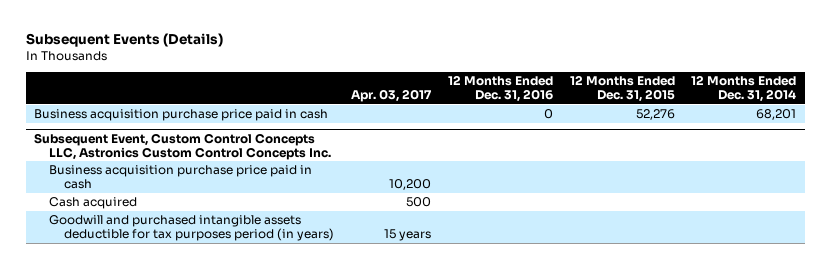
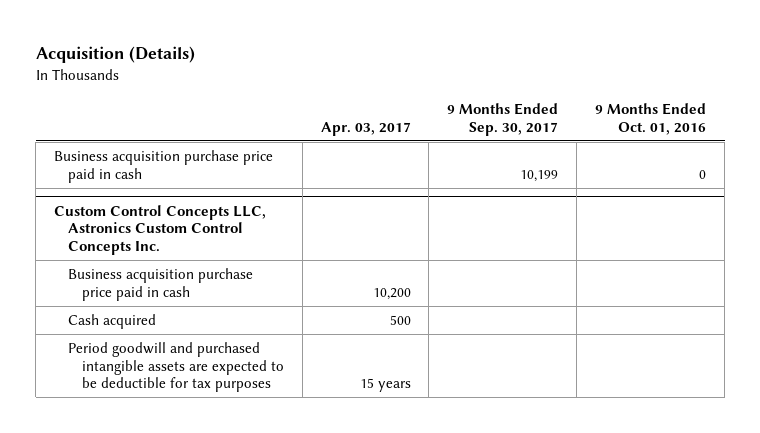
[25,33,223,48] Subsequent Events (Details) -> [35,46,195,64] Acquisition (Details)
[447,75,553,102] 12 Months Ended Dec. 31, 2016 -> none
[569,75,675,102] 12 Months Ended Dec. 31, 2015 -> none
[691,75,797,102] 12 Months Ended Dec. 31, 2014 -> none
none -> [447,102,559,136] 9 Months Ended Sep. 30, 2017
none -> [595,102,707,135] 9 Months Ended Oct. 01, 2016
[34,133,332,160] Subsequent Event, Custom Control Concepts LLC, Astronics Custom Control Concepts Inc. -> [53,204,266,256] Custom Control Concepts LLC, Astronics Custom Control Concepts Inc.
[49,215,335,241] Goodwill and purchased intangible assets deductible for tax purposes period (in years) -> [67,341,284,393] Period goodwill and purchased intangible assets are expected to be deductible for tax purposes

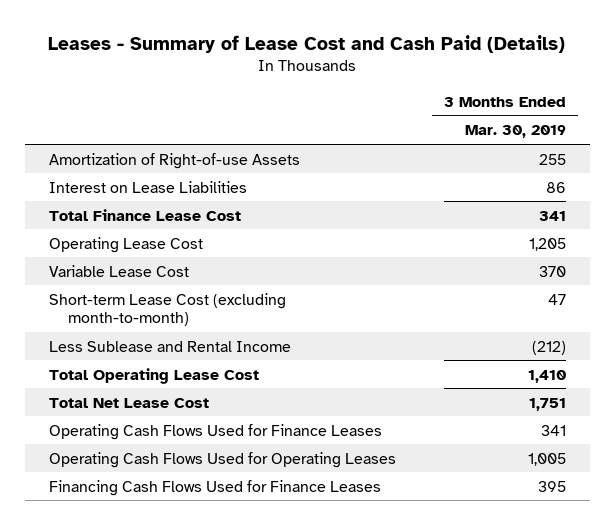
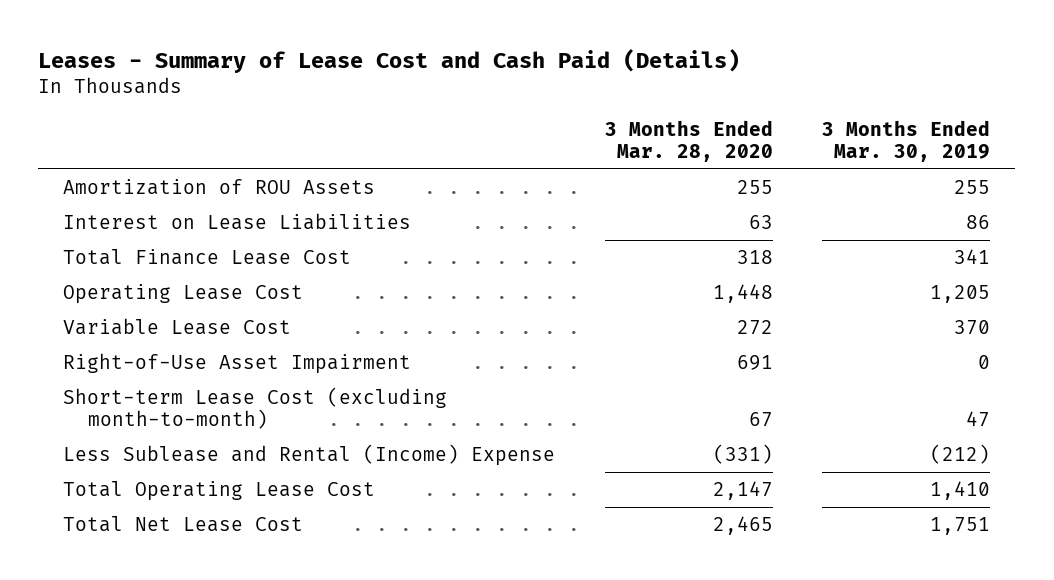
none -> [604,119,773,163] 3 Months Ended Mar. 28, 2020
[48,152,300,169] Amortization of Right-of-use Assets -> [63,178,376,195] Amortization of ROU Assets
none -> [63,352,412,374] Right-of-Use Asset Impairment
[48,340,291,352] Less Sublease and Rental Income -> [63,443,556,466] Less Sublease and Rental (Income) Expense
[48,423,382,440] Operating Cash Flows Used for Finance Leases -> none
[48,451,396,468] Operating Cash Flows Used for Operating Leases -> none
[48,479,381,496] Financing Cash Flows Used for Finance Leases -> none

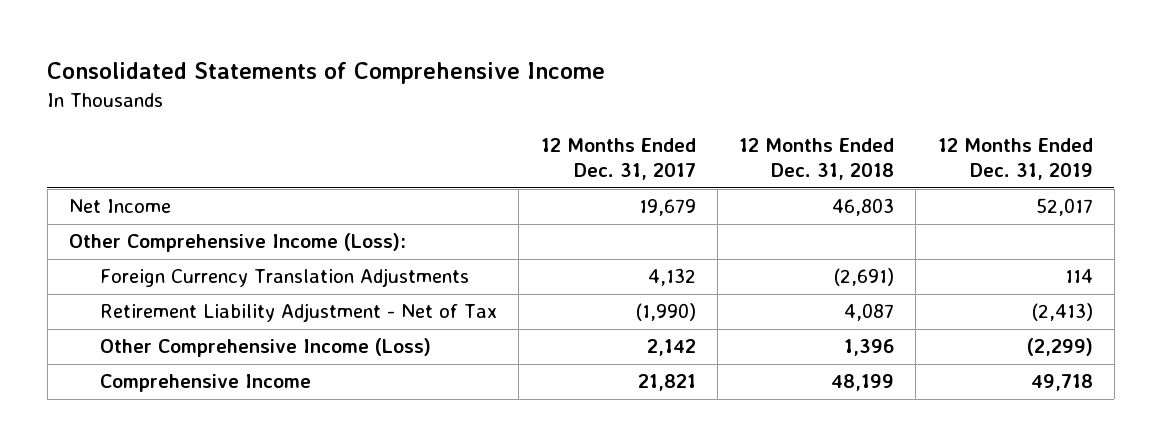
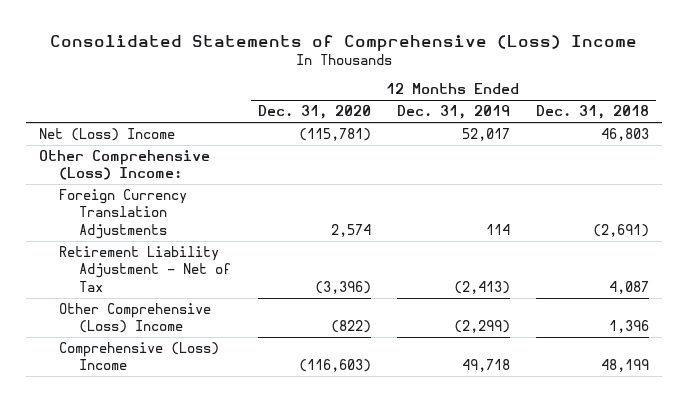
[47,62,606,85] Consolidated Statements of Comprehensive Income -> [50,34,638,51] Consolidated Statements of Comprehensive (Loss) Income
[540,137,696,181] 12 Months Ended Dec. 31, 2017 -> none
none -> [257,105,371,120] Dec. 31, 2020
[69,199,172,214] Net Income -> [38,128,175,142] Net (Loss) Income
[69,233,407,253] Other Comprehensive Income (Loss): -> [38,150,210,181] Other Comprehensive (Loss) Income:
[100,338,432,358] Other Comprehensive Income (Loss) -> [59,303,212,334] Other Comprehensive (Loss) Income
[100,374,312,393] Comprehensive Income -> [59,342,220,371] Comprehensive (Loss) Income

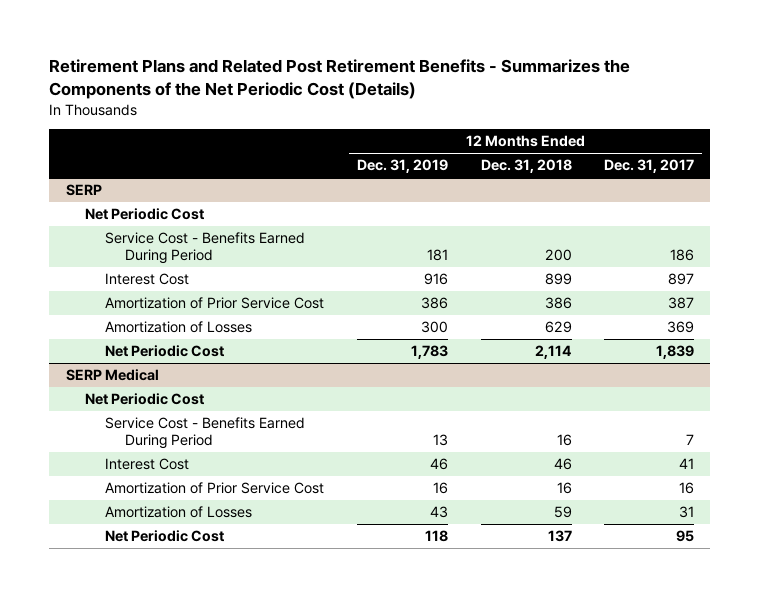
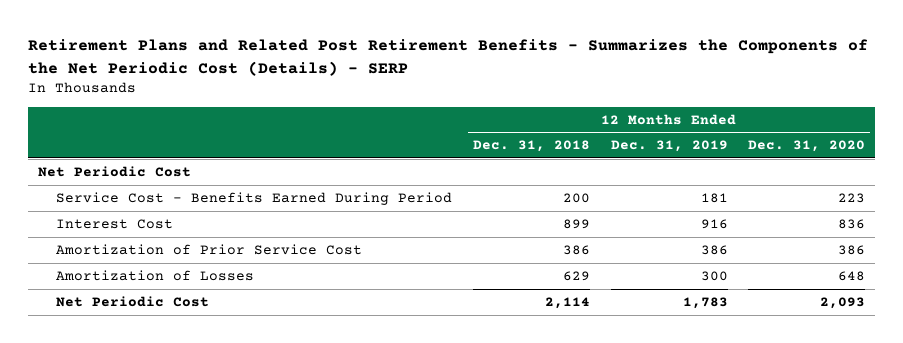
[49,58,631,99] Retirement Plans and Related Post Retirement Benefits - Summarizes the Components of the Net Periodic Cost (Details) -> [27,39,868,76] Retirement Plans and Related Post Retirement Benefits - Summarizes the Components of the Net Periodic Cost (Details) - SERP
[604,159,695,174] Dec. 31, 2017 -> none
none -> [748,140,866,153] Dec. 31, 2020
[65,184,102,197] SERP -> none
[65,369,159,382] SERP Medical -> none
[85,393,205,406] Net Periodic Cost -> none
[105,417,306,450] Service Cost - Benefits Earned During Period -> none
[105,458,190,471] Interest Cost -> none
[105,482,325,495] Amortization of Prior Service Cost -> none
[105,506,253,519] Amortization of Losses -> none
[105,530,225,543] Net Periodic Cost -> none

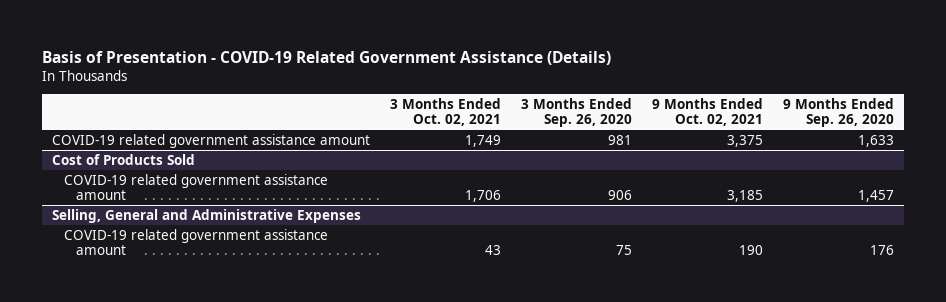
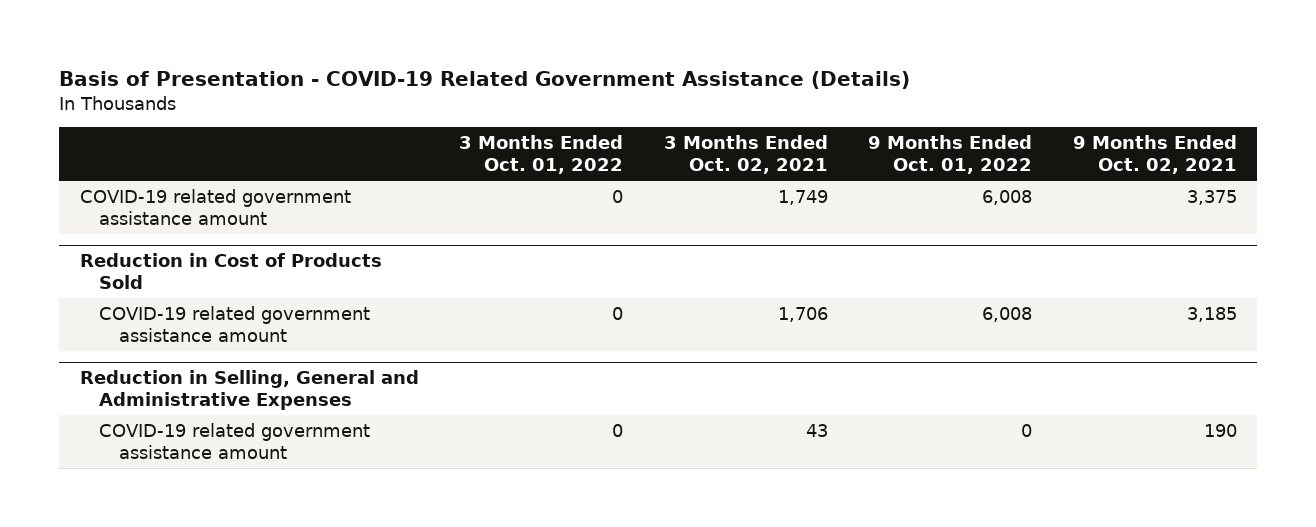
[521,97,633,128] 3 Months Ended Sep. 26, 2020 -> none
[783,97,895,128] 9 Months Ended Sep. 26, 2020 -> none
none -> [459,134,624,175] 3 Months Ended Oct. 01, 2022
none -> [868,134,1033,175] 9 Months Ended Oct. 01, 2022
[51,153,195,165] Cost of Products Sold -> [79,252,382,290] Reduction in Cost of Products Sold
[51,208,361,223] Selling, General and Administrative Expenses -> [79,369,419,411] Reduction in Selling, General and Administrative Expenses

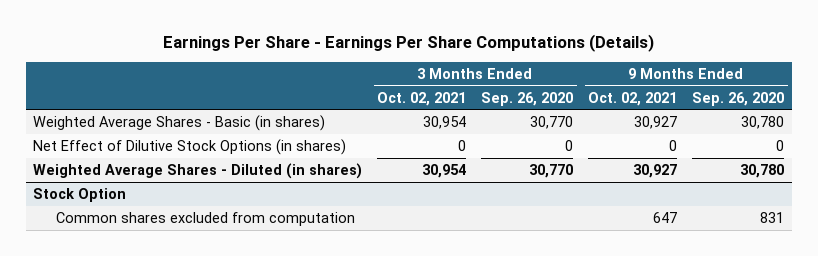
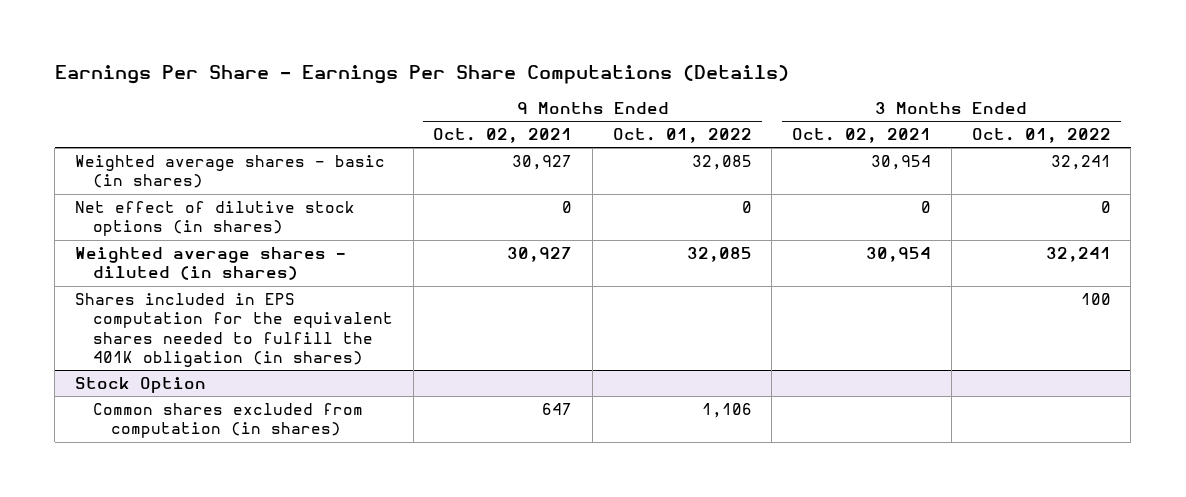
[481,91,574,106] Sep. 26, 2020 -> none
[692,91,785,106] Sep. 26, 2020 -> none
none -> [612,128,752,144] Oct. 01, 2022
none -> [971,128,1111,144] Oct. 01, 2022
[33,114,326,131] Weighted Average Shares - Basic (in shares) -> [75,155,386,189] Weighted average shares - basic (in shares)
[33,138,347,155] Net Effect of Dilutive Stock Options (in shares) -> [75,201,356,237] Net effect of dilutive stock options (in shares)
[33,162,363,179] Weighted Average Shares - Diluted (in shares) -> [75,247,347,281] Weighted average shares - diluted (in shares)
none -> [75,293,393,368] Shares included in EPS computation for the equivalent shares needed to fulfill the 401K obligation (in shares)
[56,211,356,226] Common shares excluded from computation -> [92,403,363,439] Common shares excluded from computation (in shares)

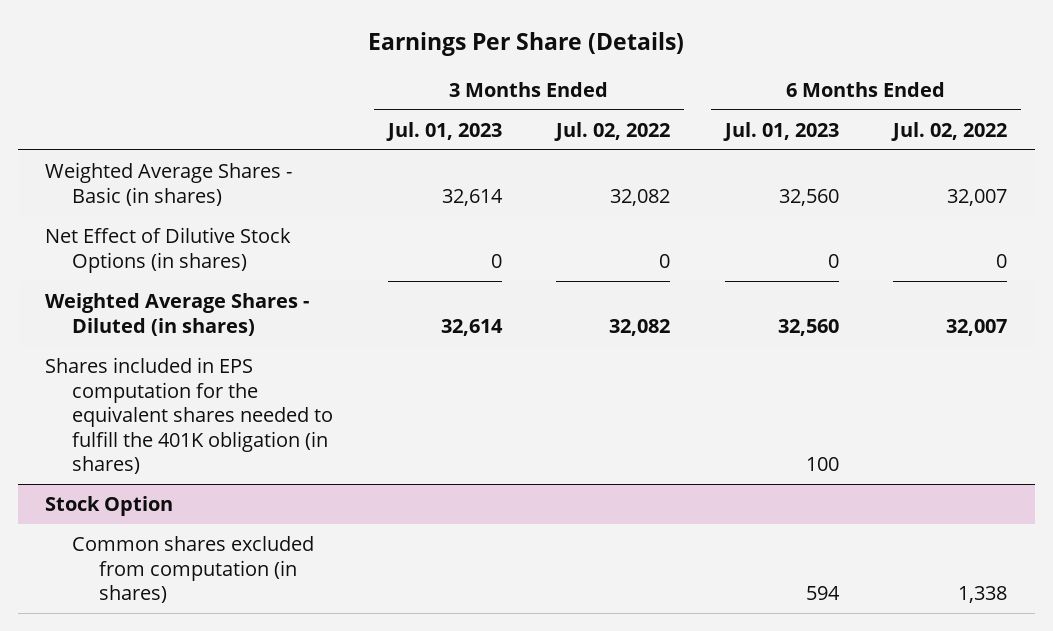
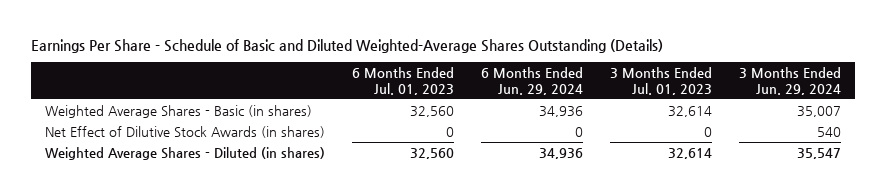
[368,31,685,56] Earnings Per Share (Details) -> [31,39,664,54] Earnings Per Share - Schedule of Basic and Diluted Weighted-Average Shares Outstanding (Details)
[554,121,671,141] Jul. 02, 2022 -> none
[891,121,1008,141] Jul. 02, 2022 -> none
none -> [481,67,584,95] 6 Months Ended Jun. 29, 2024
none -> [739,67,842,95] 3 Months Ended Jun. 29, 2024
[45,227,292,273] Net Effect of Dilutive Stock Options (in shares) -> [44,125,325,138] Net Effect of Dilutive Stock Awards (in shares)
[45,357,334,475] Shares included in EPS computation for the equivalent shares needed to fulfill the 401K obligation (in shares) -> none
[45,496,174,517] Stock Option -> none
[72,536,315,604] Common shares excluded from computation (in shares) -> none

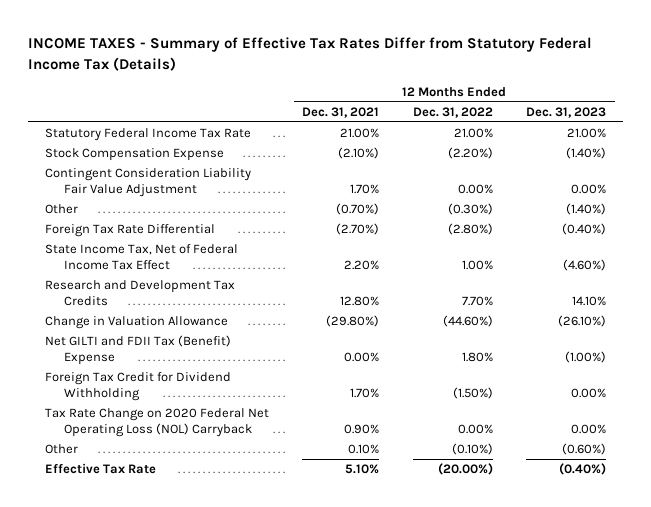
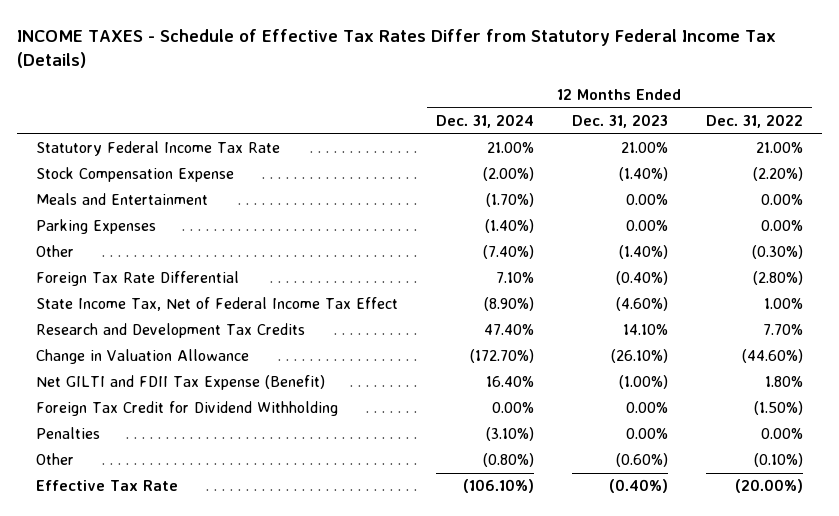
[27,37,592,71] INCOME TAXES - Summary of Effective Tax Rates Differ from Statutory Federal Income Tax (Details) -> [17,28,777,69] INCOME TAXES - Schedule of Effective Tax Rates Differ from Statutory Federal Income Tax (Details)
[302,106,380,118] Dec. 31, 2021 -> none
none -> [436,114,535,129] Dec. 31, 2024
[44,168,251,198] Contingent Consideration Liability Fair Value Adjustment -> none
none -> [36,193,209,206] Meals and Entertainment
none -> [36,219,157,235] Parking Expenses
[44,335,231,366] Net GILTI and FDII Tax (Benefit) Expense -> [36,375,326,391] Net GILTI and FDII Tax Expense (Benefit)
[44,408,269,438] Tax Rate Change on 2020 Federal Net Operating Loss (NOL) Carryback -> none
none -> [36,427,101,440] Penalties

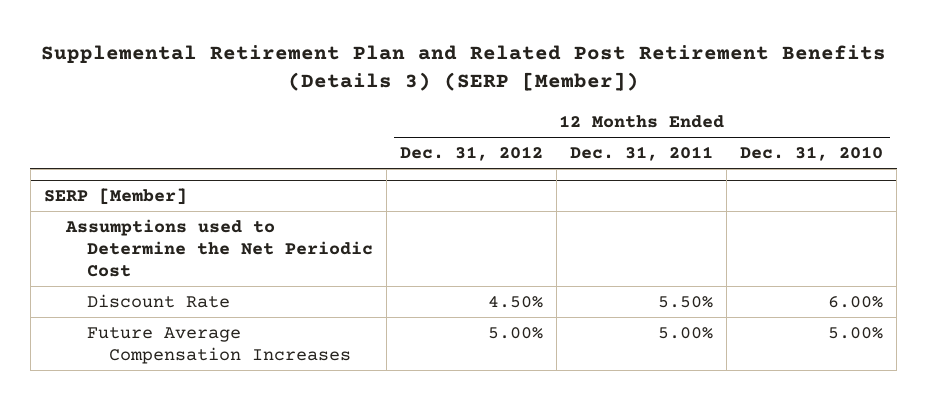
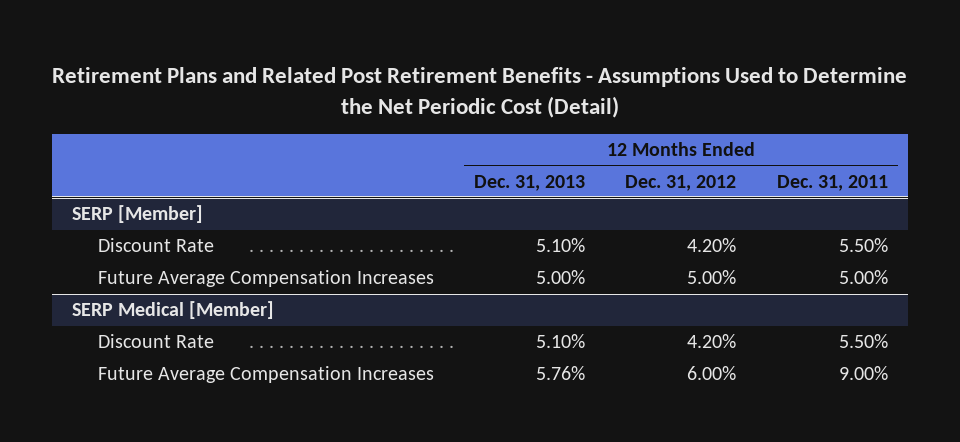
[40,44,886,92] Supplemental Retirement Plan and Related Post Retirement Benefits (Details 3) (SERP [Member]) -> [52,66,908,118] Retirement Plans and Related Post Retirement Benefits - Assumptions Used to Determine the Net Periodic Cost (Detail)
[740,146,884,162] Dec. 31, 2010 -> none
none -> [474,174,586,191] Dec. 31, 2013
[64,218,374,278] Assumptions used to Determine the Net Periodic Cost -> none
[488,295,544,308] 4.50% -> [687,238,737,253] 4.20%
none -> [72,301,275,320] SERP Medical [Member]
none -> [97,334,214,349] Discount Rate
none -> [97,366,434,384] Future Average Compensation Increases

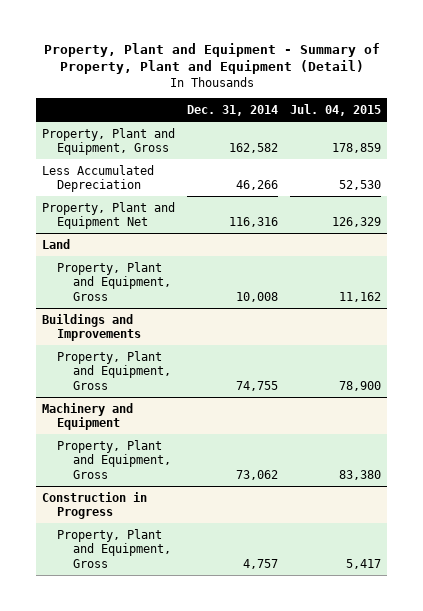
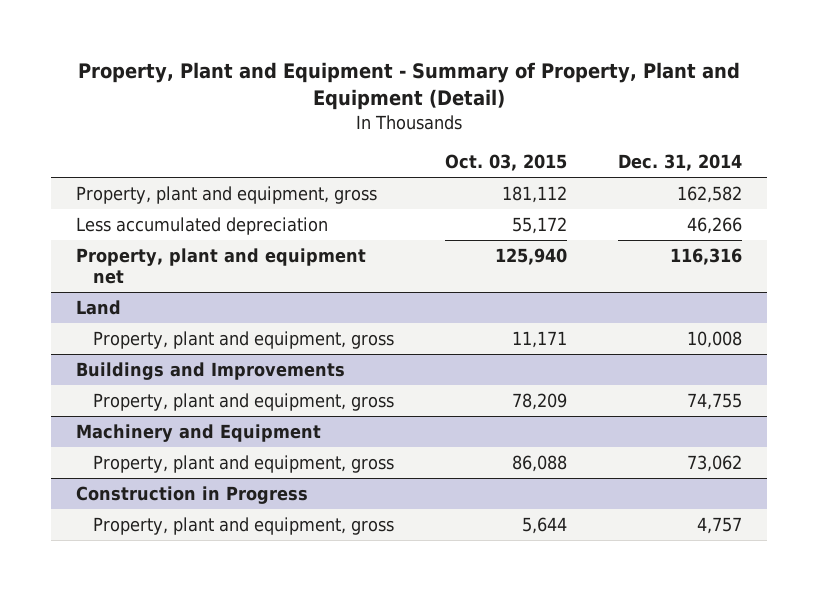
[290,103,382,116] Jul. 04, 2015 -> none
none -> [444,154,567,172] Oct. 03, 2015
[42,127,176,156] Property, Plant and Equipment, Gross -> [76,185,378,204] Property, plant and equipment, gross
[42,164,155,193] Less Accumulated Depreciation -> [76,216,329,235] Less accumulated depreciation
[42,201,176,230] Property, Plant and Equipment Net -> [76,247,367,285] Property, plant and equipment net
[57,261,171,301] Property, Plant and Equipment, Gross -> [92,330,394,349] Property, plant and equipment, gross
[57,350,171,390] Property, Plant and Equipment, Gross -> [92,392,394,411] Property, plant and equipment, gross
[57,439,171,479] Property, Plant and Equipment, Gross -> [92,454,394,473] Property, plant and equipment, gross
[57,528,171,568] Property, Plant and Equipment, Gross -> [92,516,394,535] Property, plant and equipment, gross

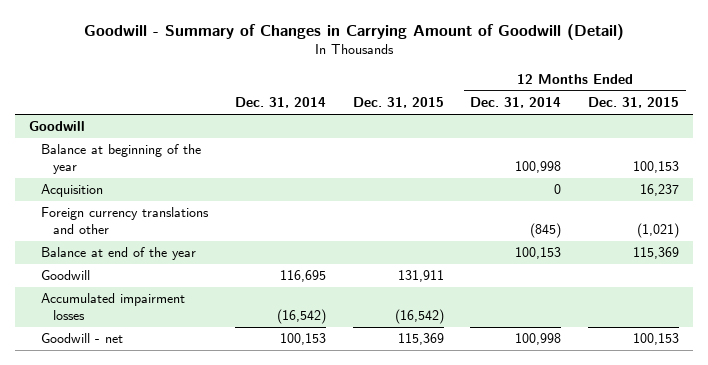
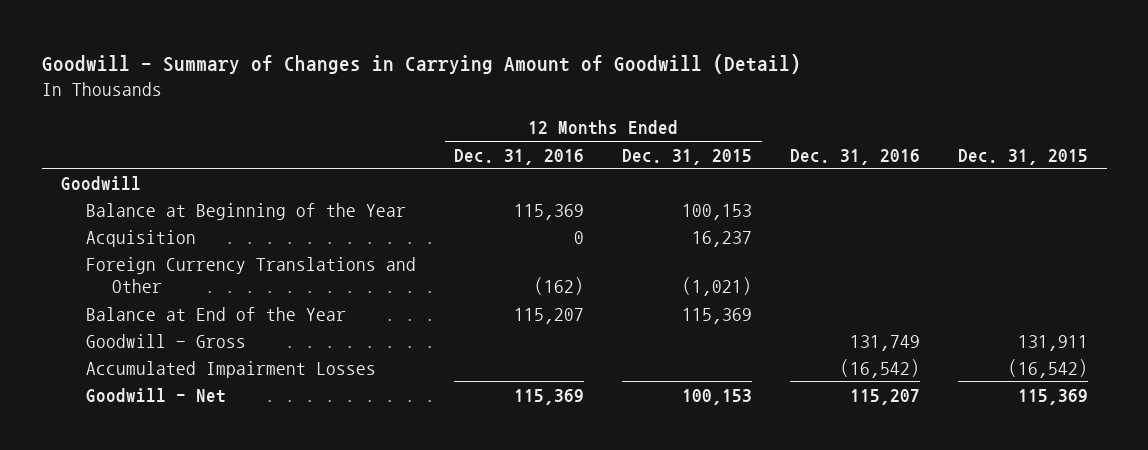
[234,97,326,109] Dec. 31, 2014 -> none
[470,97,562,109] Dec. 31, 2014 -> none
none -> [454,148,585,165] Dec. 31, 2016
none -> [789,148,920,165] Dec. 31, 2016
[40,144,201,174] Balance at beginning of the year -> [86,202,407,220] Balance at Beginning of the Year
[40,207,209,234] Foreign currency translations and other -> [86,256,417,294] Foreign Currency Translations and Other
[40,247,196,261] Balance at end of the year -> [86,306,347,321] Balance at End of the Year
[40,270,90,281] Goodwill -> [86,333,247,348] Goodwill - Gross
[40,293,185,320] Accumulated impairment losses -> [86,360,377,378] Accumulated Impairment Losses
[40,333,123,344] Goodwill - net -> [86,387,227,403] Goodwill - Net

